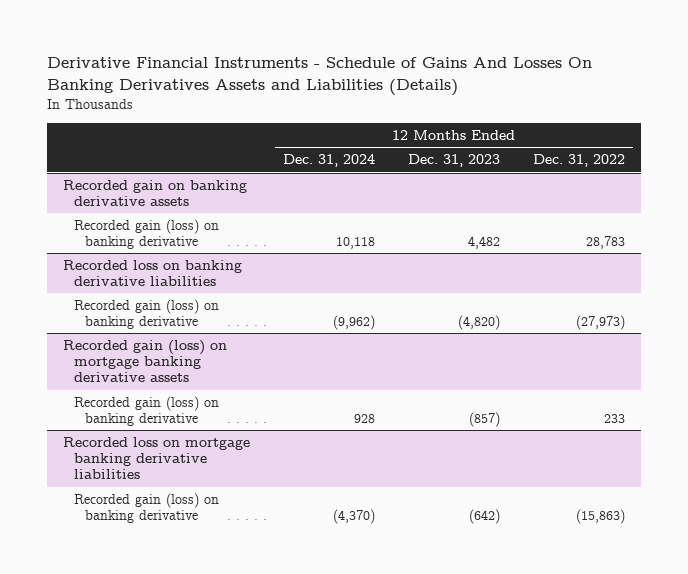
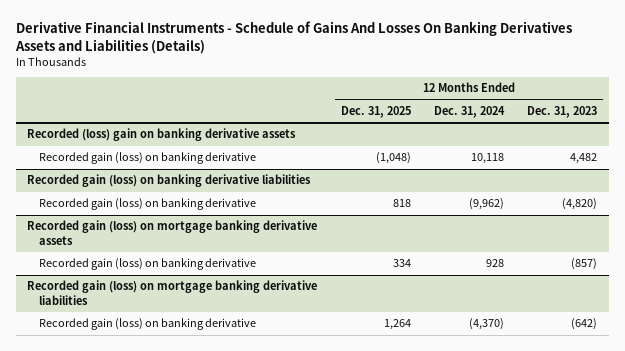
[532,154,625,168] Dec. 31, 2022 -> none
none -> [340,105,411,118] Dec. 31, 2025
[63,179,248,207] Recorded gain on banking derivative assets -> [27,128,297,142] Recorded (loss) gain on banking derivative assets
[63,259,243,287] Recorded loss on banking derivative liabilities -> [27,174,312,188] Recorded gain (loss) on banking derivative liabilities
[63,436,251,480] Recorded loss on mortgage banking derivative liabilities -> [27,280,318,305] Recorded gain (loss) on mortgage banking derivative liabilities

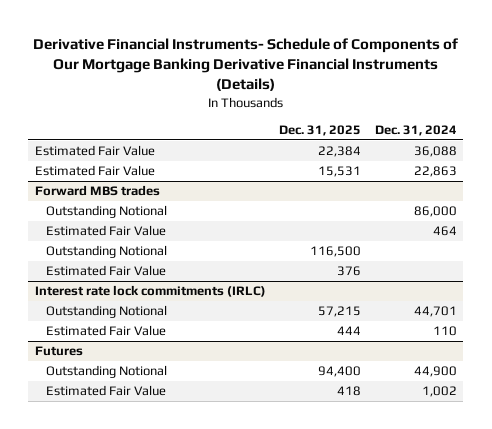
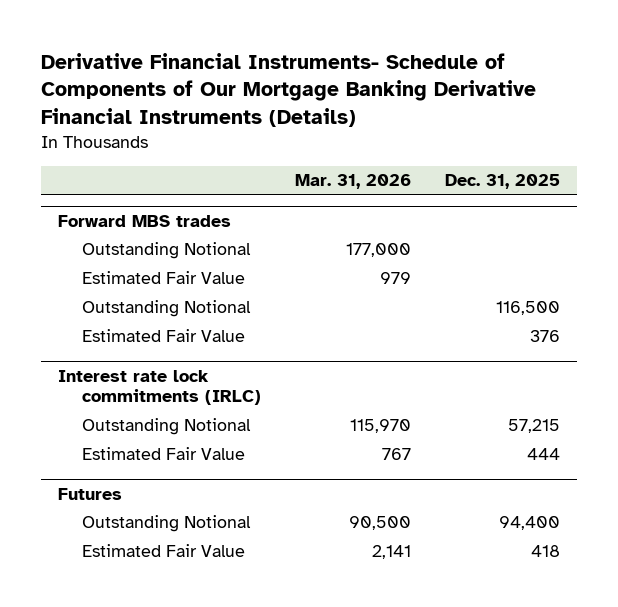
[374,124,457,136] Dec. 31, 2024 -> none
none -> [295,174,412,190] Mar. 31, 2026
[35,145,156,157] Estimated Fair Value -> none
[35,165,156,177] Estimated Fair Value -> none

